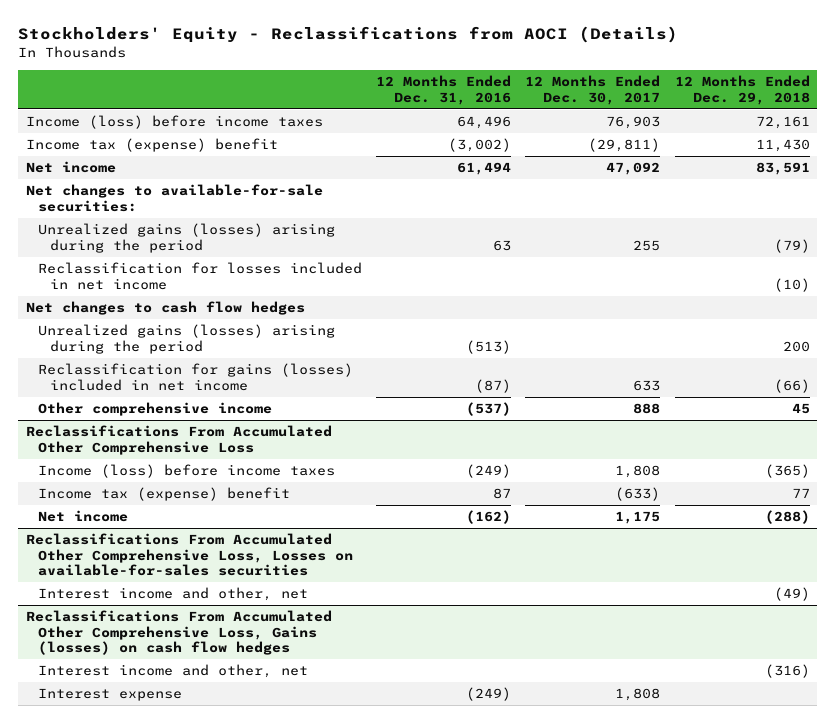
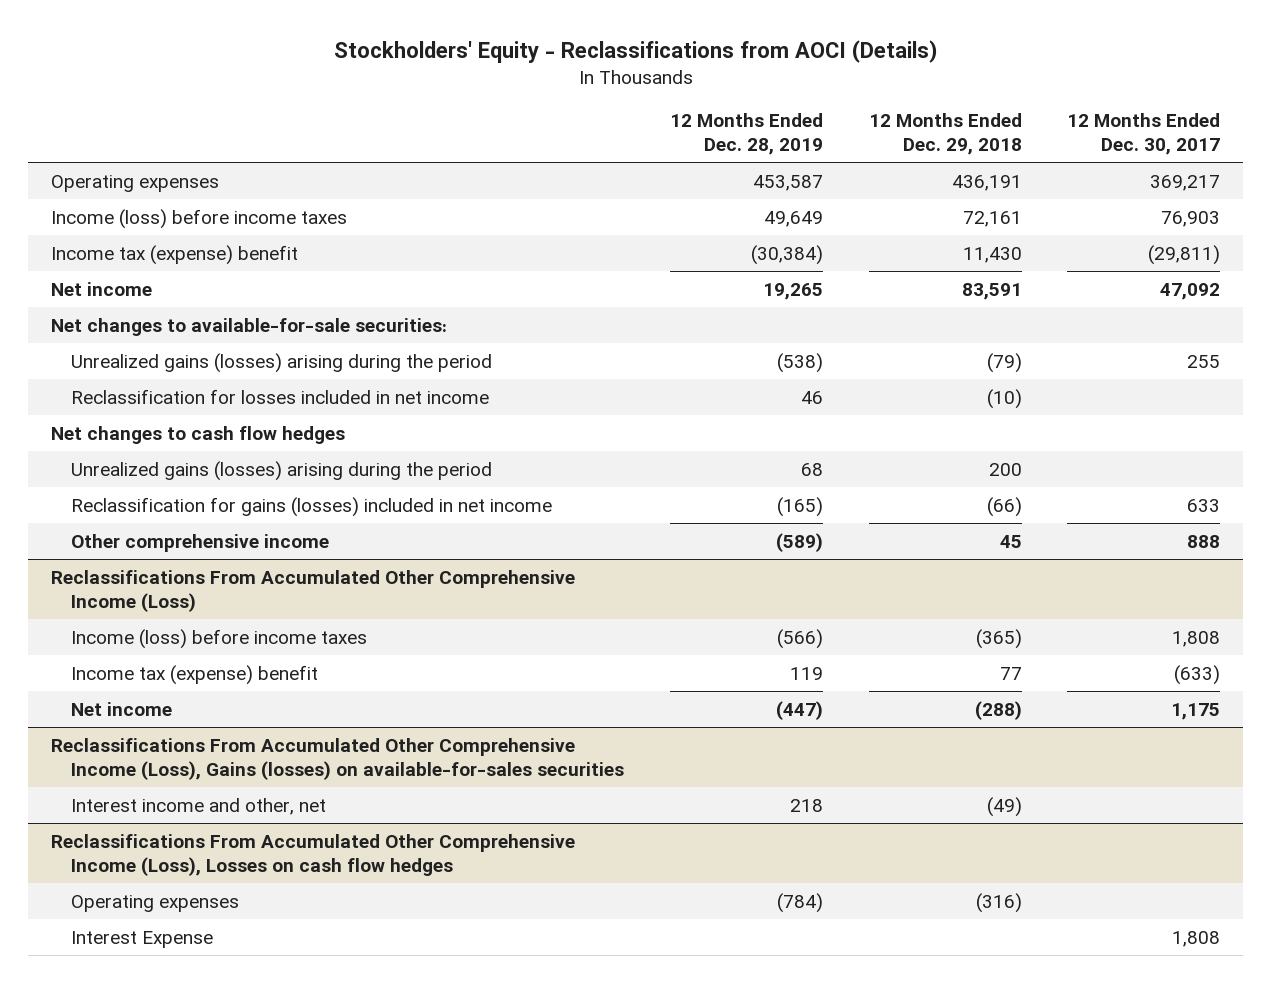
[376,75,512,105] 12 Months Ended Dec. 31, 2016 -> none
none -> [670,113,824,156] 12 Months Ended Dec. 28, 2019
none -> [51,174,220,192] Operating expenses
[25,425,332,455] Reclassifications From Accumulated Other Comprehensive Loss -> [51,569,576,612] Reclassifications From Accumulated Other Comprehensive Income (Loss)
[25,533,353,577] Reclassifications From Accumulated Other Comprehensive Loss, Losses on available-for-sales securities -> [51,737,625,780] Reclassifications From Accumulated Other Comprehensive Income (Loss), Gains (losses) on available-for-sales securities
[25,610,332,656] Reclassifications From Accumulated Other Comprehensive Loss, Gains (losses) on cash flow hedges -> [51,833,576,876] Reclassifications From Accumulated Other Comprehensive Income (Loss), Losses on cash flow hedges
[37,664,308,679] Interest income and other, net -> [71,894,240,912] Operating expenses
[37,688,182,702] Interest expense -> [71,930,214,948] Interest Expense

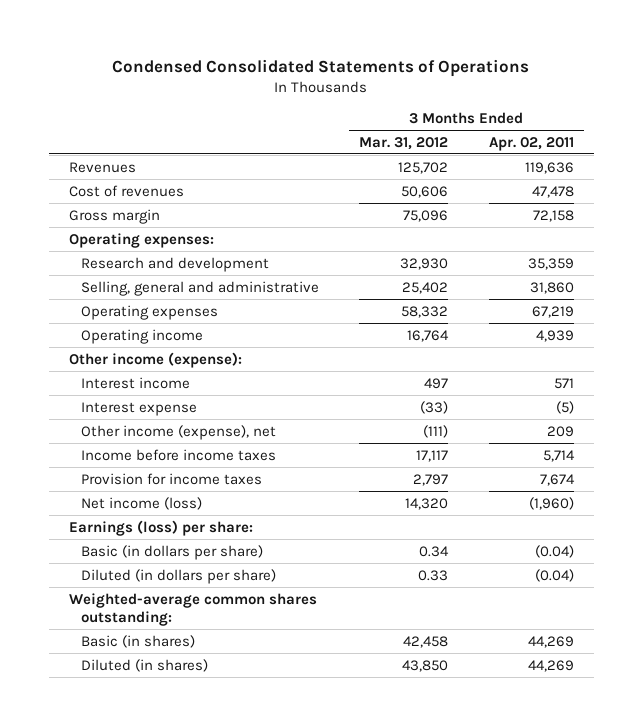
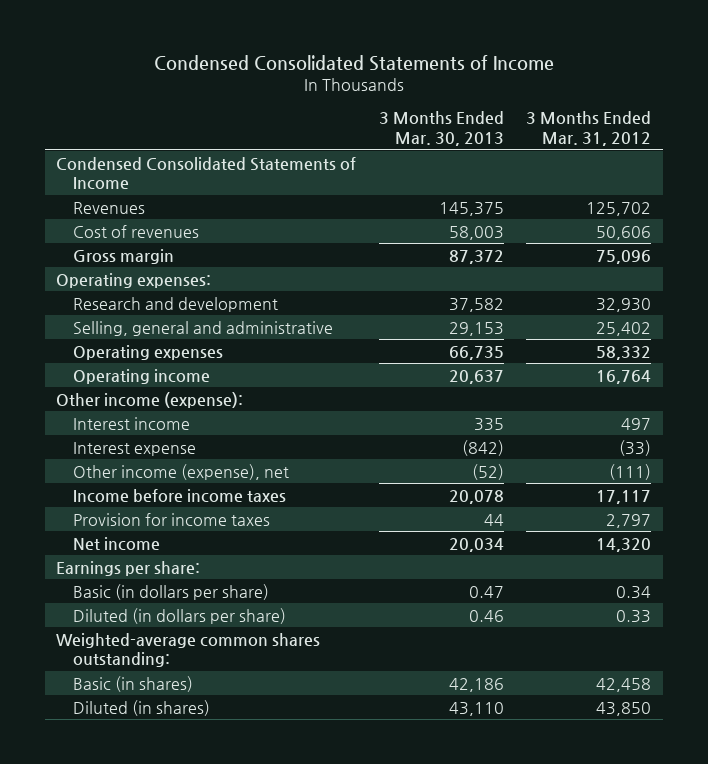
[112,58,530,77] Condensed Consolidated Statements of Operations -> [153,55,554,72] Condensed Consolidated Statements of Income
[488,136,574,151] Apr. 02, 2011 -> none
none -> [378,111,504,146] 3 Months Ended Mar. 30, 2013
none -> [56,156,357,191] Condensed Consolidated Statements of Income
[81,496,203,510] Net income (loss) -> [72,536,160,551] Net income
[68,519,253,536] Earnings (loss) per share: -> [56,560,201,576] Earnings per share:

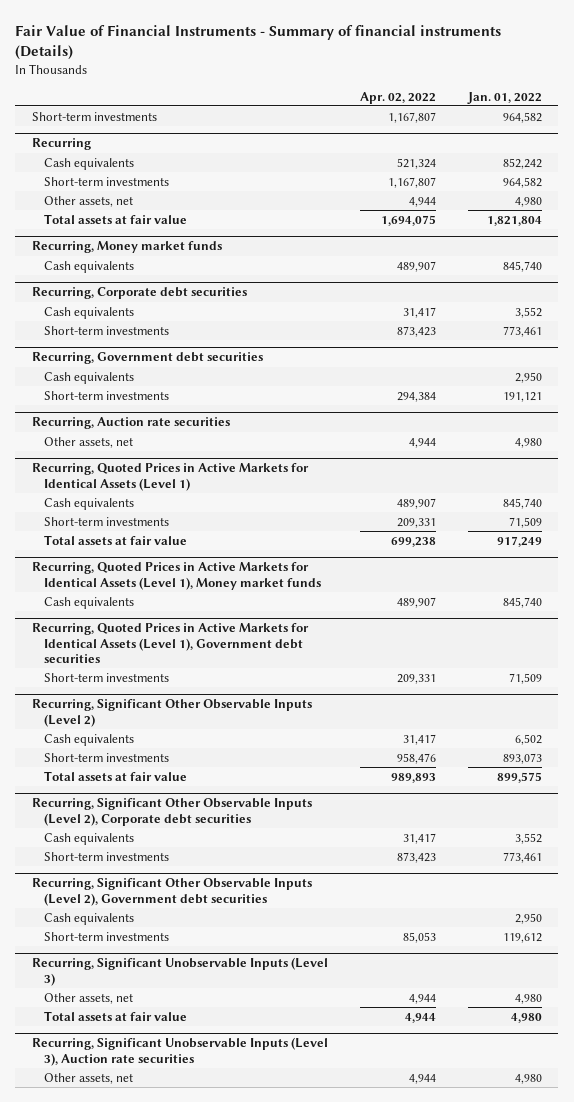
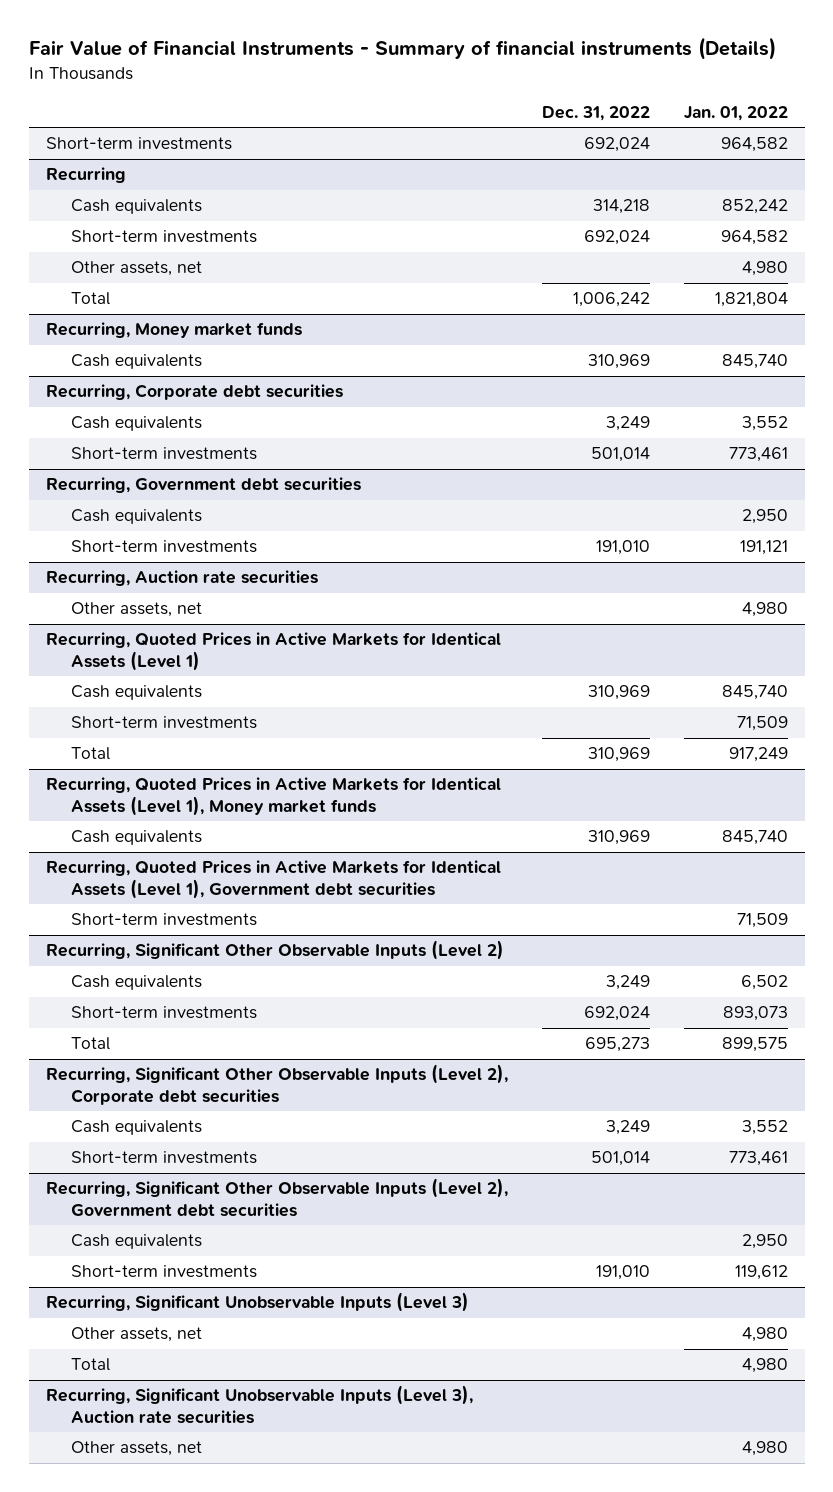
[359,91,436,104] Apr. 02, 2022 -> none
none -> [541,105,650,121] Dec. 31, 2022
[44,213,188,224] Total assets at fair value -> [70,292,110,306] Total
[44,534,188,545] Total assets at fair value -> [70,747,110,761] Total
[44,770,188,781] Total assets at fair value -> [70,1037,110,1051] Total
[44,1010,188,1021] Total assets at fair value -> [70,1358,110,1372] Total

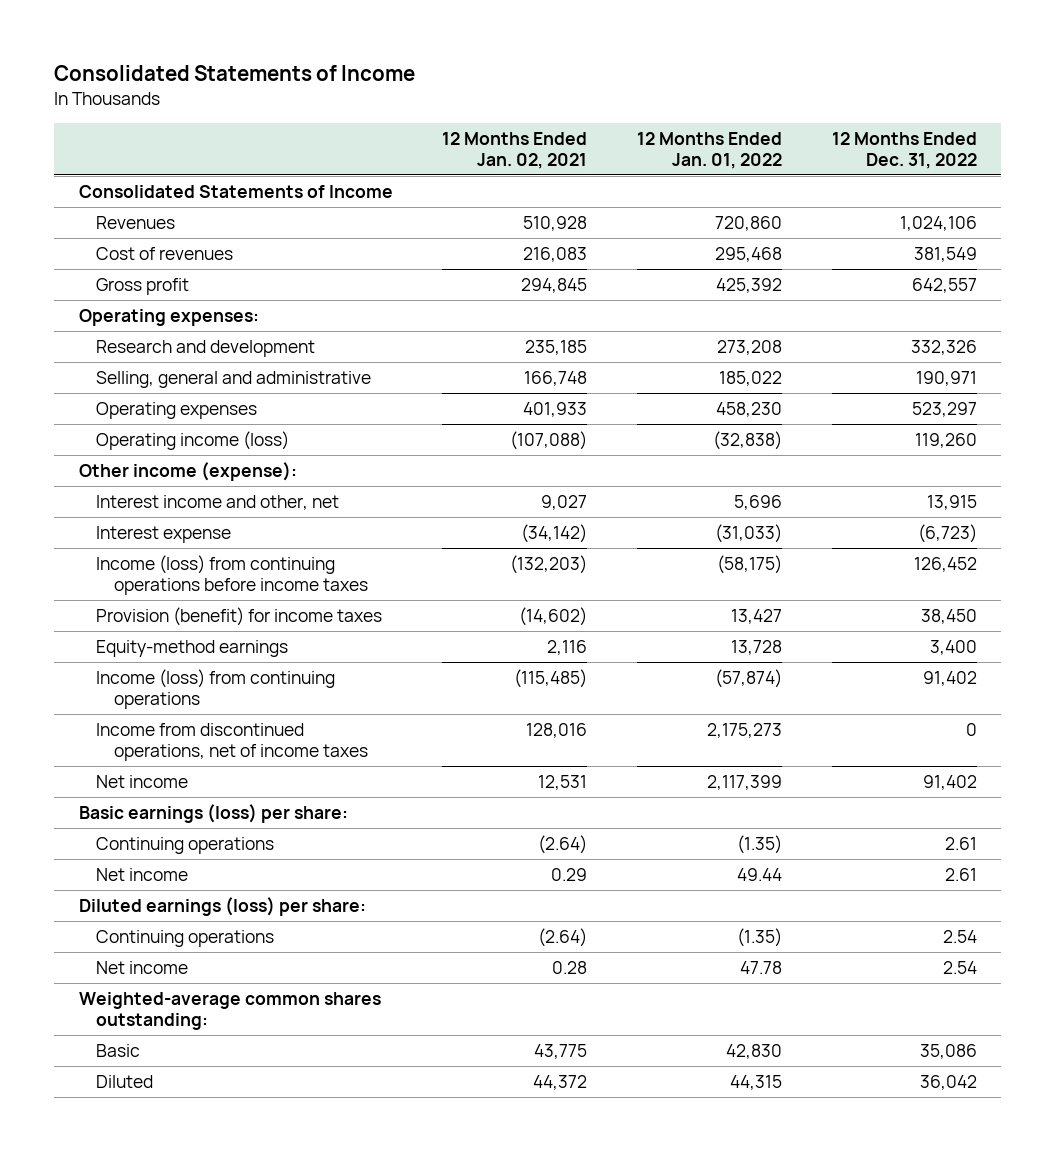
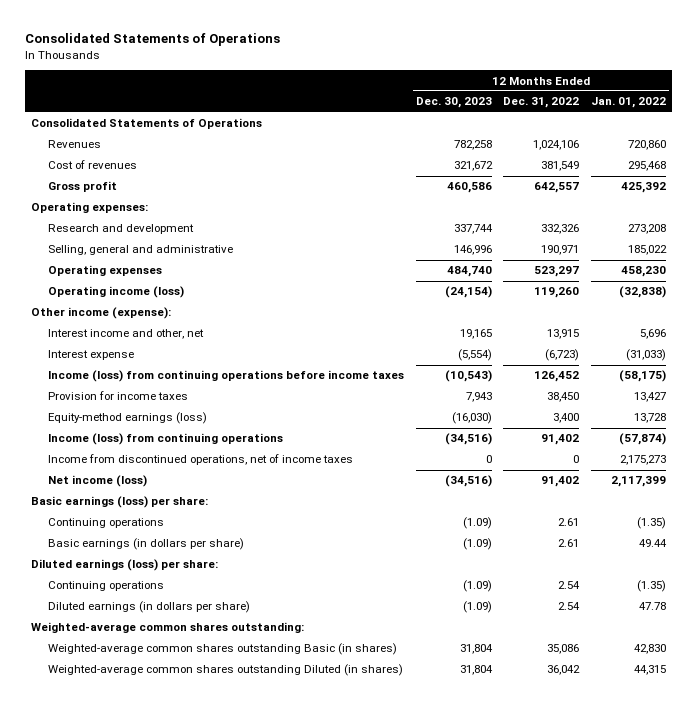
[53,65,415,82] Consolidated Statements of Income -> [25,33,281,47] Consolidated Statements of Operations
[442,131,588,169] 12 Months Ended Jan. 02, 2021 -> none
none -> [415,97,492,109] Dec. 30, 2023
[78,184,393,198] Consolidated Statements of Income -> [31,118,263,130] Consolidated Statements of Operations
[96,606,383,626] Provision (benefit) for income taxes -> [48,391,189,401] Provision for income taxes
[96,639,289,657] Equity-method earnings -> [48,412,208,425] Equity-method earnings (loss)
[96,774,189,788] Net income -> [48,475,148,488] Net income (loss)
[96,867,189,881] Net income -> [48,538,245,551] Basic earnings (in dollars per share)
[96,960,189,974] Net income -> [48,601,251,614] Diluted earnings (in dollars per share)
[96,1043,141,1057] Basic -> [48,643,398,656] Weighted-average common shares outstanding Basic (in shares)
[96,1074,154,1088] Diluted -> [48,664,404,677] Weighted-average common shares outstanding Diluted (in shares)

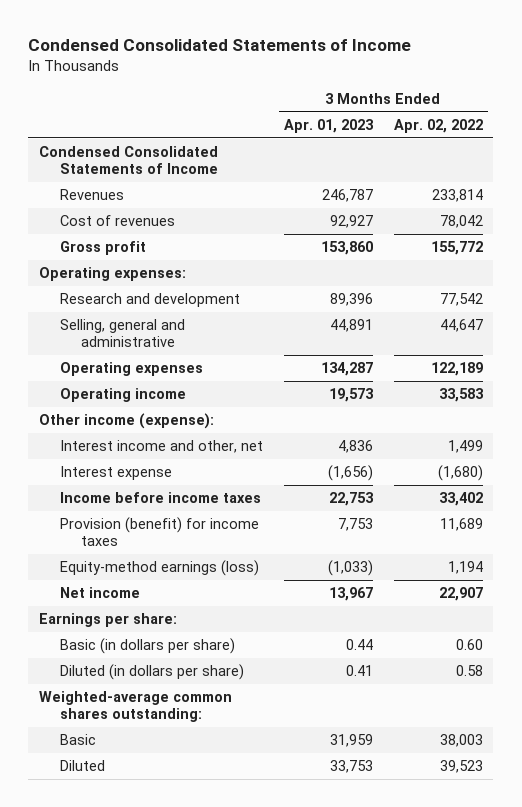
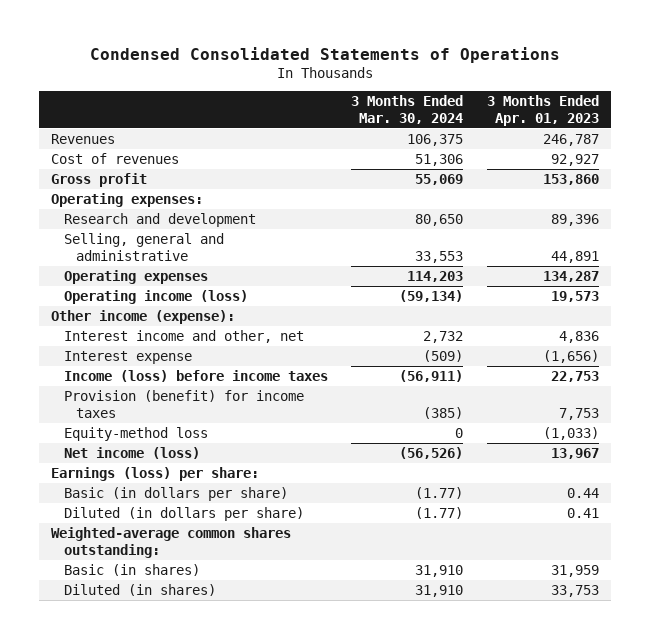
[28,39,412,52] Condensed Consolidated Statements of Income -> [89,46,560,63] Condensed Consolidated Statements of Operations
[393,119,483,134] Apr. 02, 2022 -> none
none -> [351,95,464,124] 3 Months Ended Mar. 30, 2024
[38,146,219,175] Condensed Consolidated Statements of Income -> none
[60,388,187,403] Operating income -> [63,289,248,304] Operating income (loss)
[60,492,262,504] Income before income taxes -> [63,369,328,382] Income (loss) before income taxes
[60,560,260,577] Equity-method earnings (loss) -> [63,426,208,441] Equity-method loss
[60,587,141,599] Net income -> [63,446,200,459] Net income (loss)
[38,613,177,628] Earnings per share: -> [50,466,259,481] Earnings (loss) per share:
[60,734,97,746] Basic -> [63,563,200,576] Basic (in shares)
[60,760,106,772] Diluted -> [63,583,216,596] Diluted (in shares)

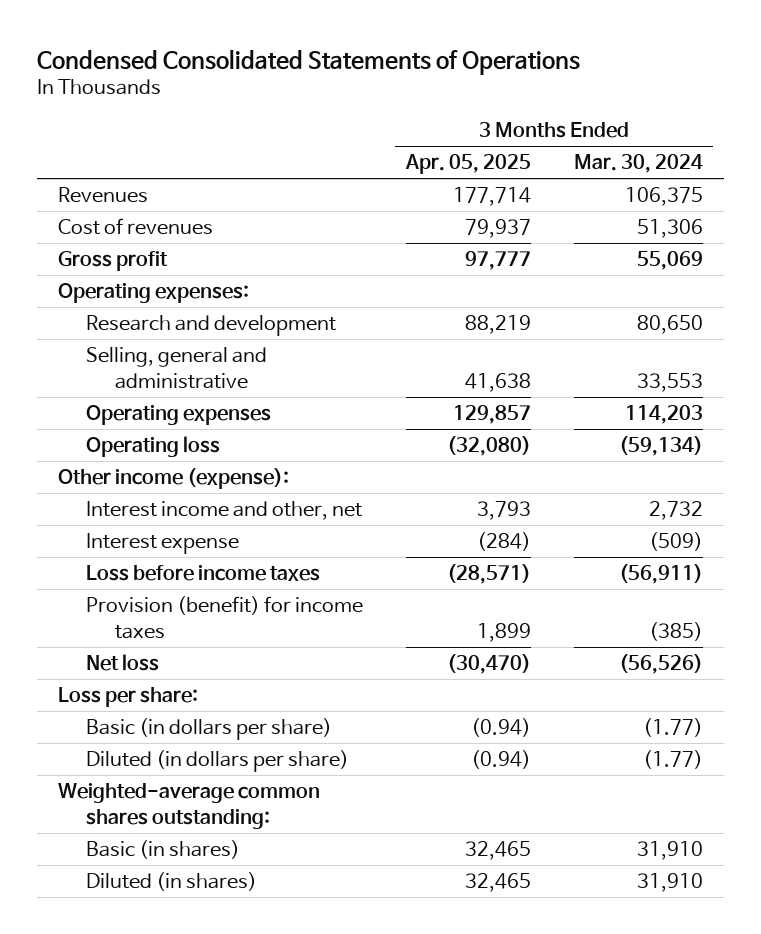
[487,95,600,126] 3 Months Ended Apr. 01, 2023 -> none
none -> [405,154,532,175] Apr. 05, 2025
[63,289,248,304] Operating income (loss) -> [86,436,221,458] Operating loss
[63,369,328,382] Income (loss) before income taxes -> [86,565,321,582] Loss before income taxes
[63,426,208,441] Equity-method loss -> none
[63,446,200,459] Net income (loss) -> [86,654,160,672] Net loss
[50,466,259,481] Earnings (loss) per share: -> [58,687,199,708] Loss per share:

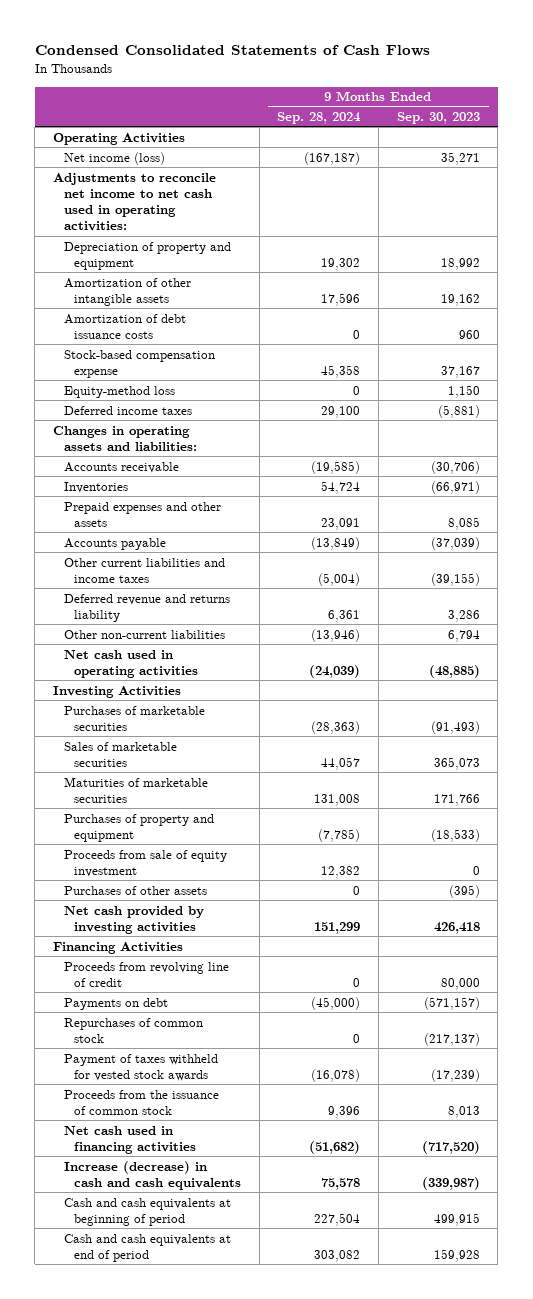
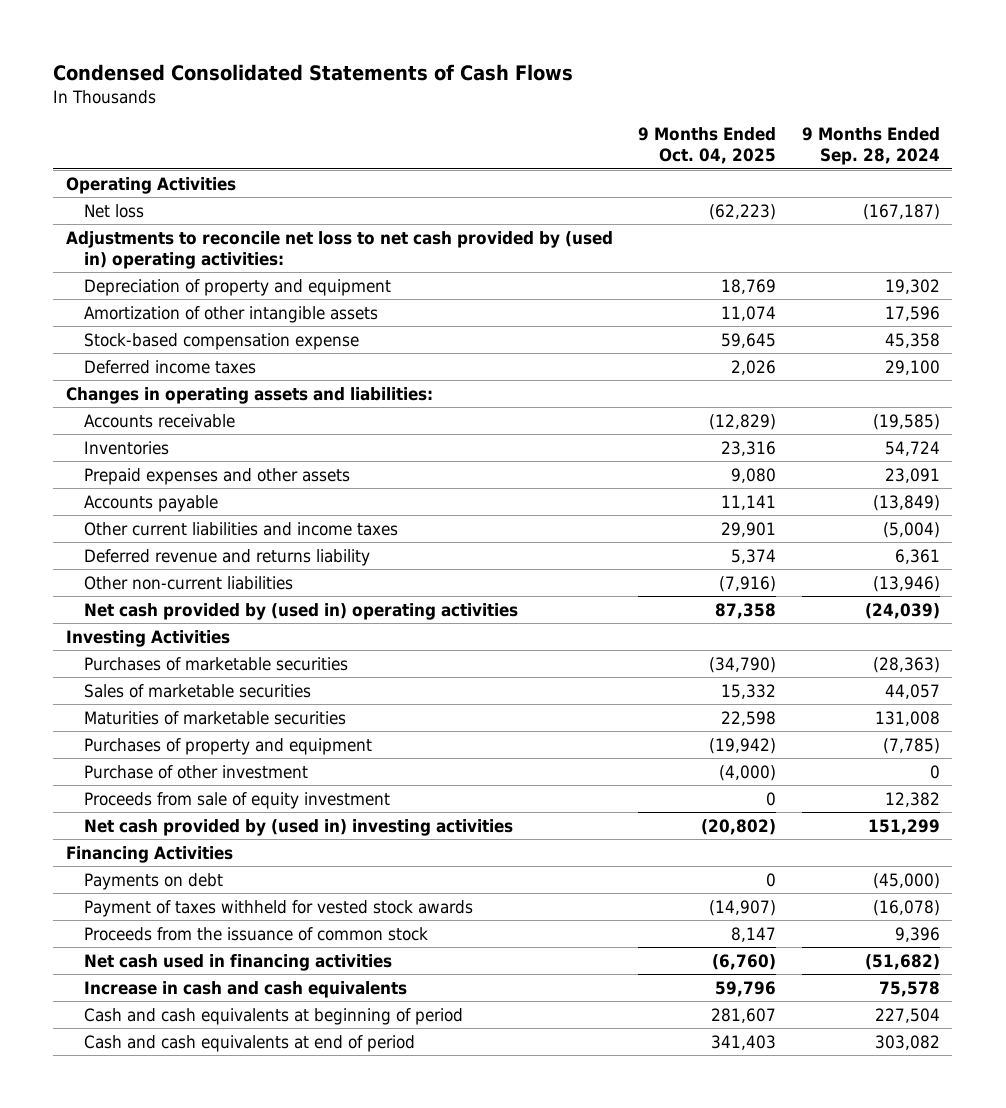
[396,112,480,125] Sep. 30, 2023 -> none
none -> [638,127,777,165] 9 Months Ended Oct. 04, 2025
[63,151,165,165] Net income (loss) -> [84,204,145,219] Net loss
[53,172,217,232] Adjustments to reconcile net income to net cash used in operating activities: -> [65,231,613,270] Adjustments to reconcile net loss to net cash provided by (used in) operating activities:
[63,313,186,339] Amortization of debt issuance costs -> none
[63,385,175,398] Equity-method loss -> none
[63,649,198,678] Net cash used in operating activities -> [84,603,519,621] Net cash provided by (used in) operating activities
none -> [84,765,309,780] Purchase of other investment
[63,885,207,895] Purchases of other assets -> none
[63,905,204,934] Net cash provided by investing activities -> [84,819,514,837] Net cash provided by (used in) investing activities
[63,961,229,987] Proceeds from revolving line of credit -> none
[63,1017,203,1043] Repurchases of common stock -> none
[63,1160,241,1190] Increase (decrease) in cash and cash equivalents -> [84,981,408,999] Increase in cash and cash equivalents

